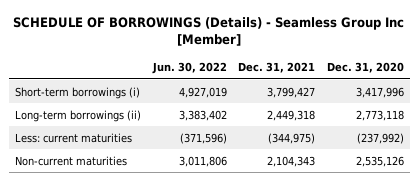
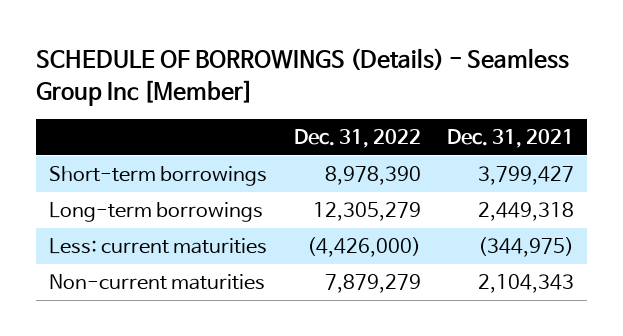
[151,62,227,75] Jun. 30, 2022 -> none
[326,62,404,74] Dec. 31, 2020 -> none
none -> [293,129,421,149] Dec. 31, 2022
[15,86,141,99] Short-term borrowings (i) -> [49,166,268,187] Short-term borrowings
[15,109,142,122] Long-term borrowings (ii) -> [49,202,264,223] Long-term borrowings

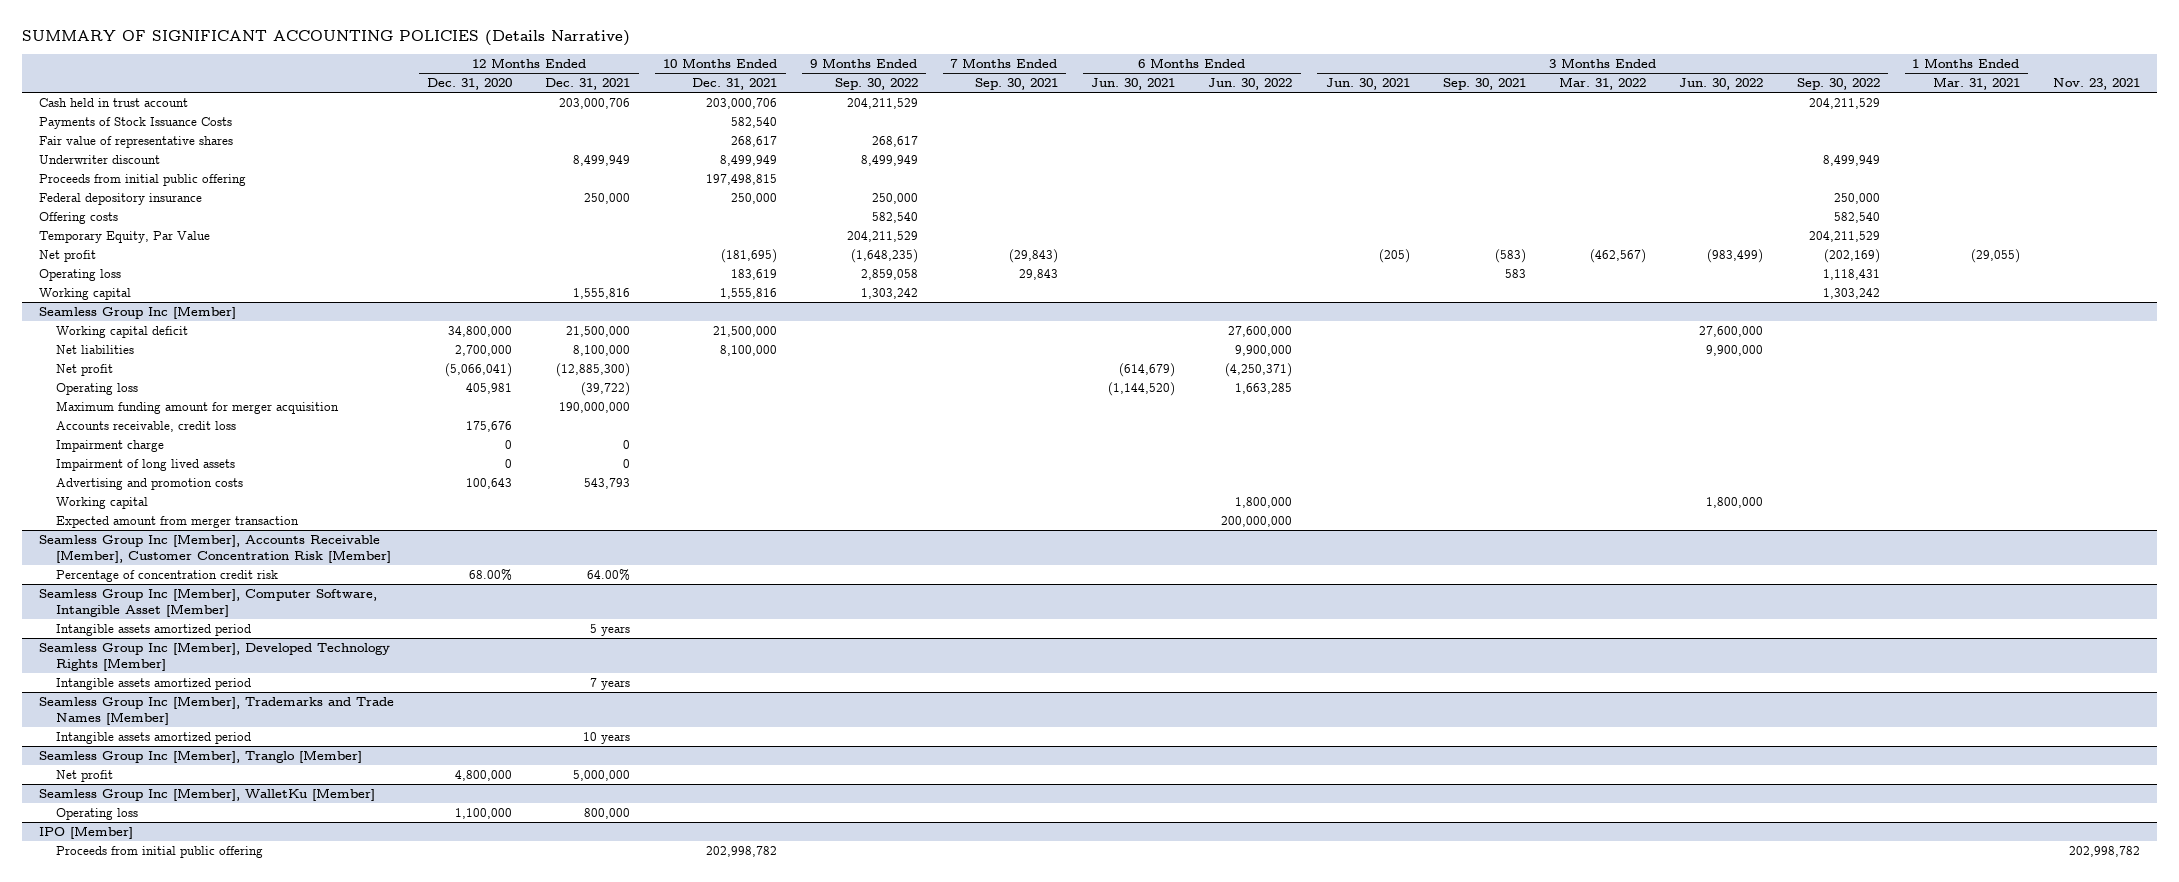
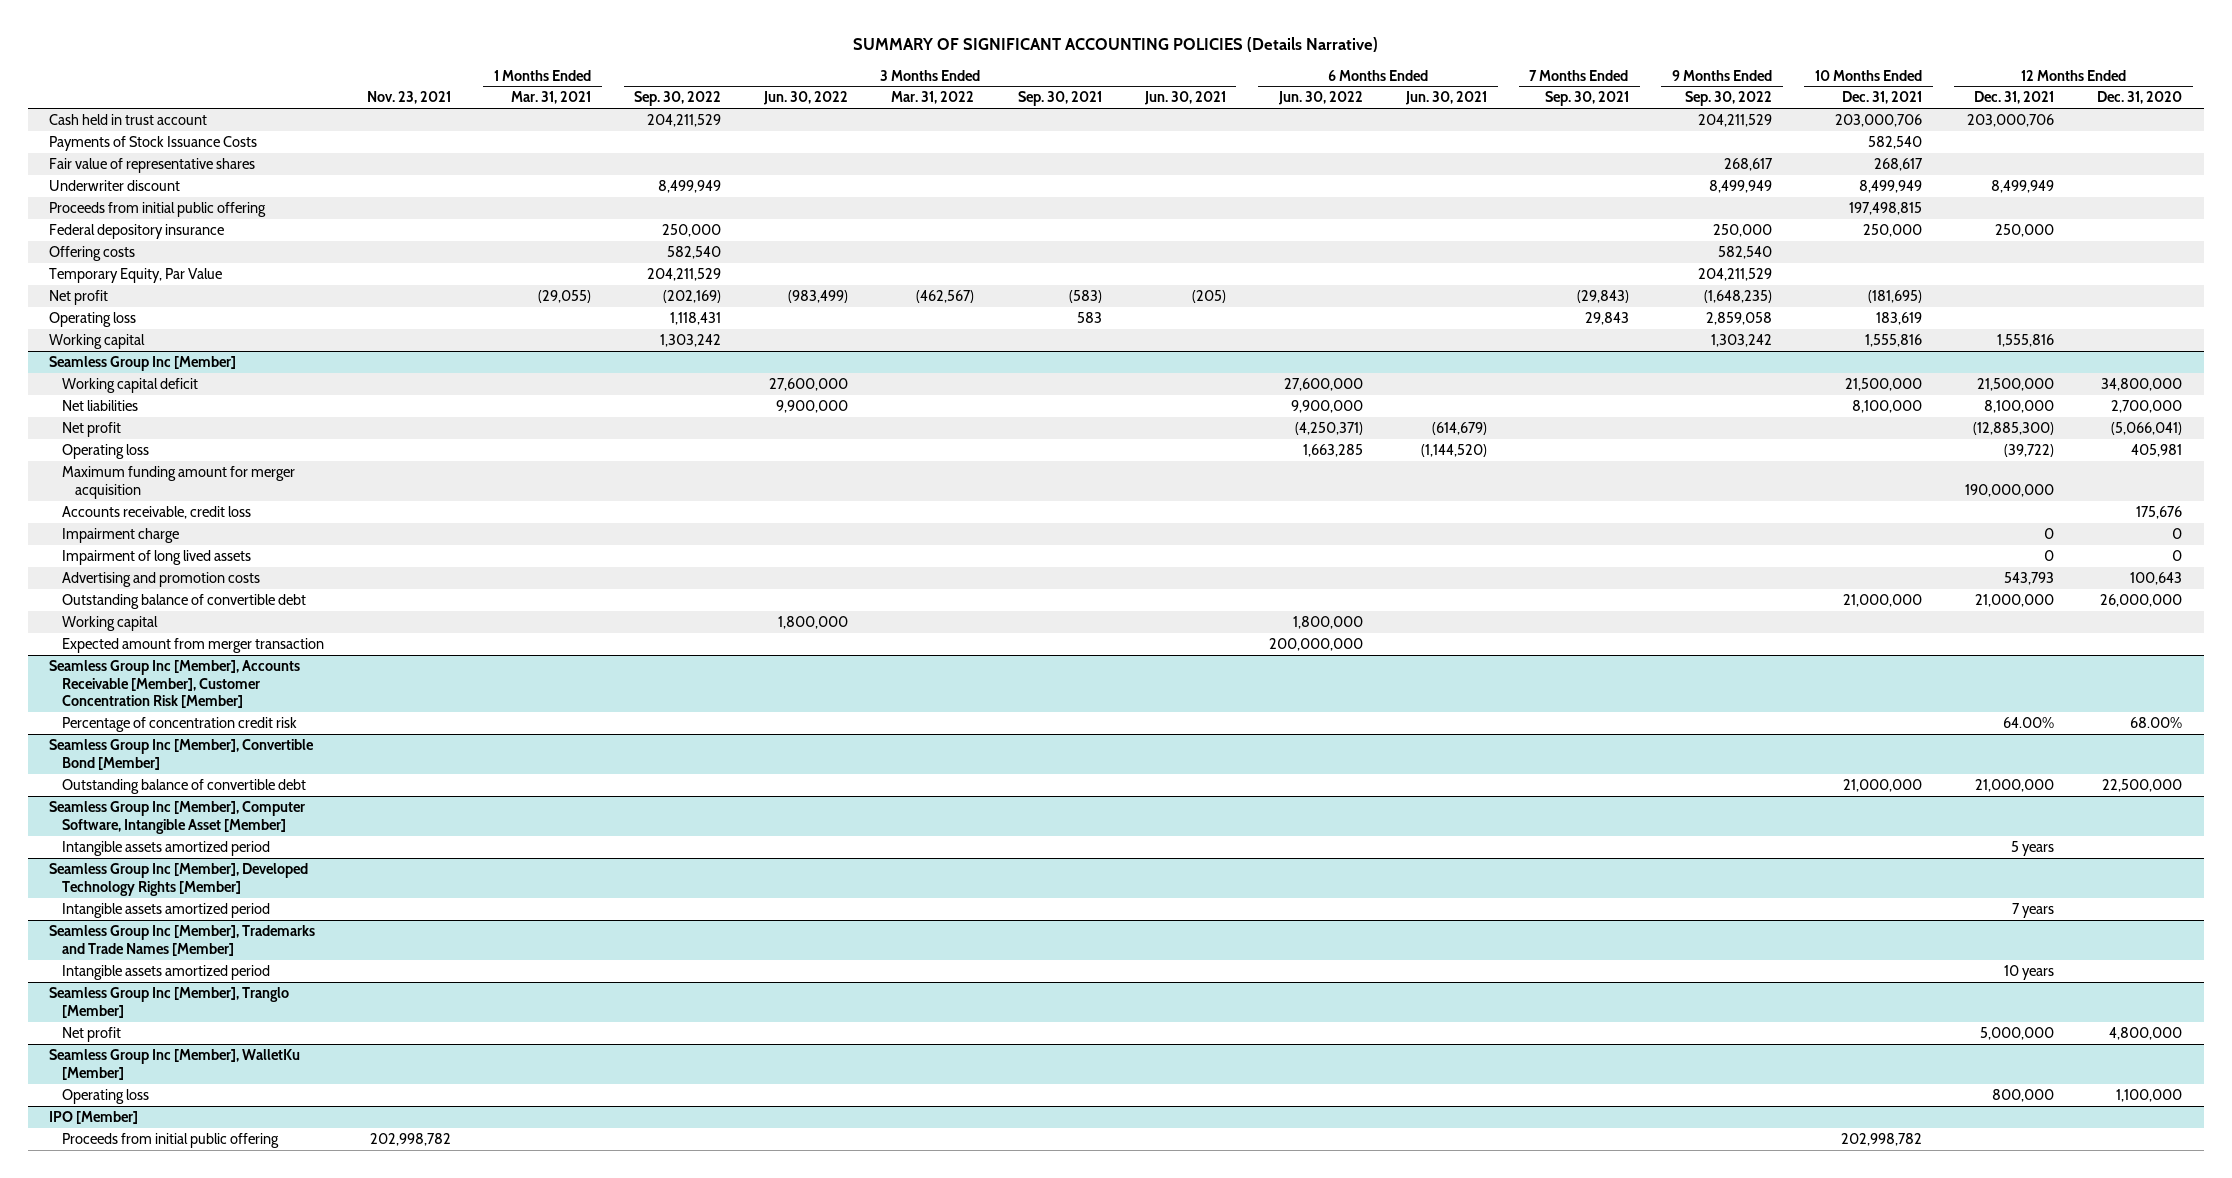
none -> [62,593,307,609] Outstanding balance of convertible debt
none -> [49,738,315,770] Seamless Group Inc [Member], Convertible Bond [Member]
none -> [62,778,307,794] Outstanding balance of convertible debt

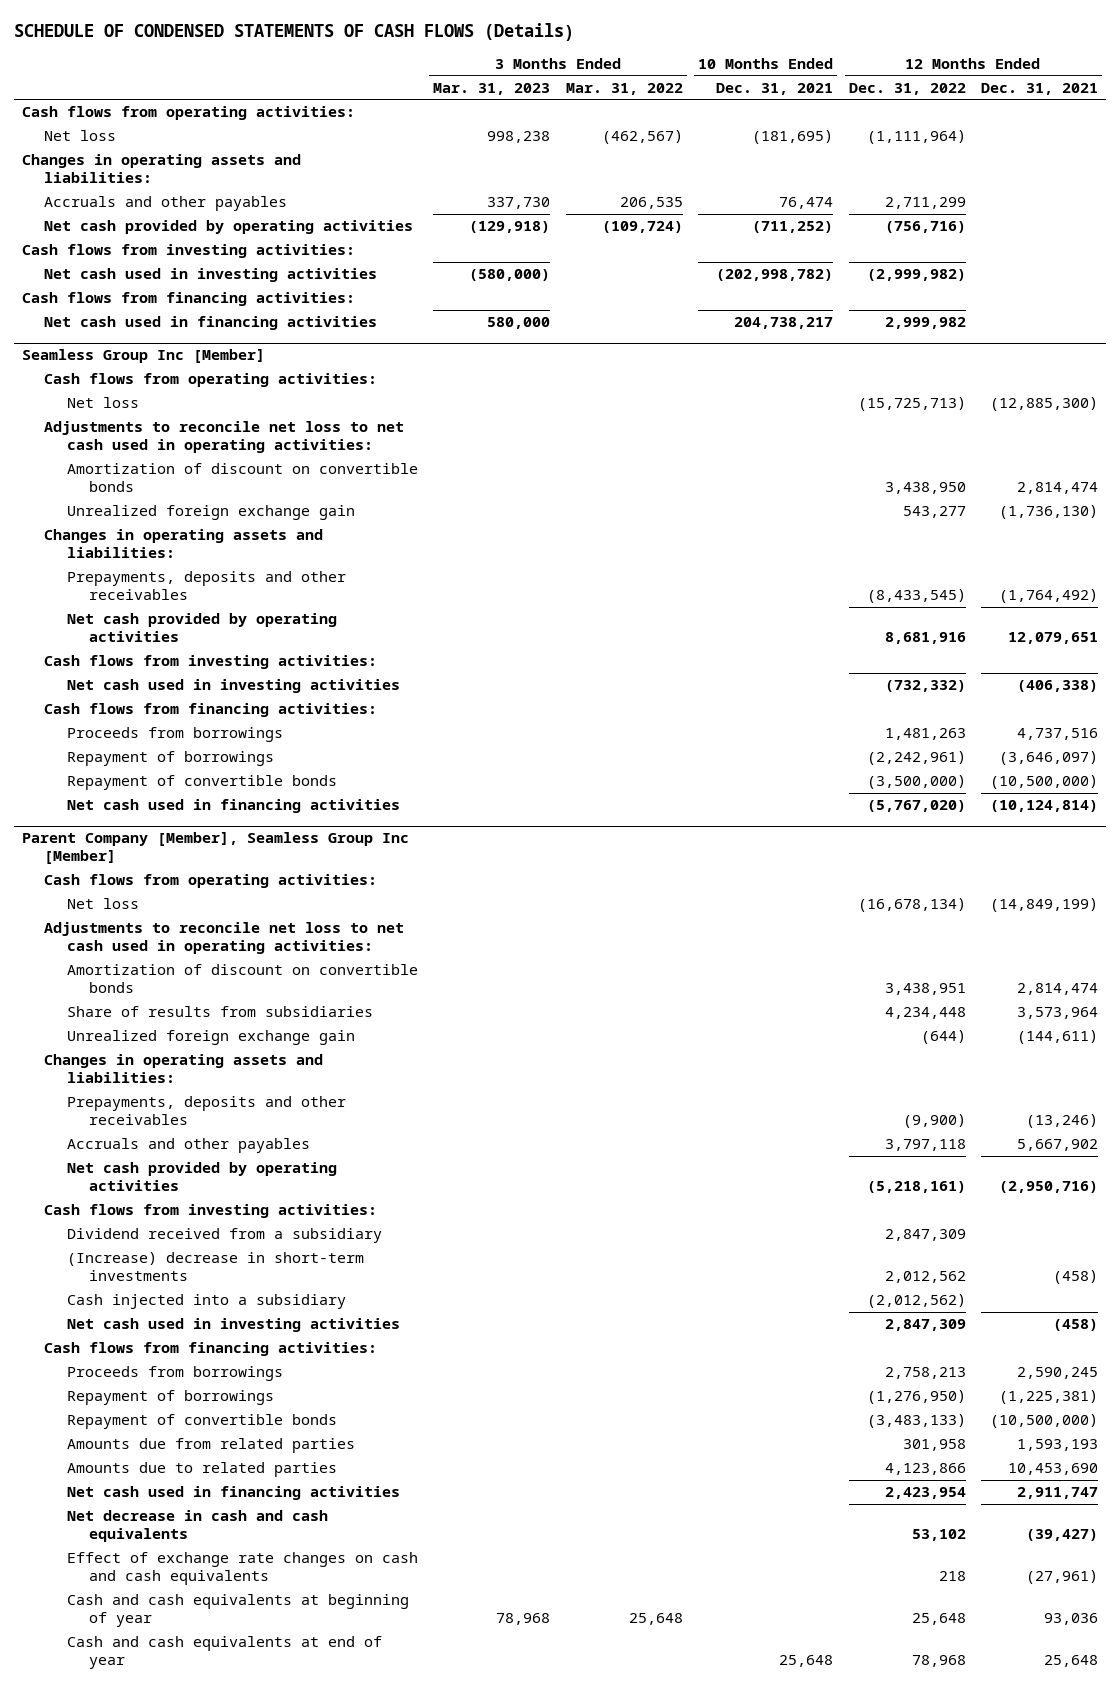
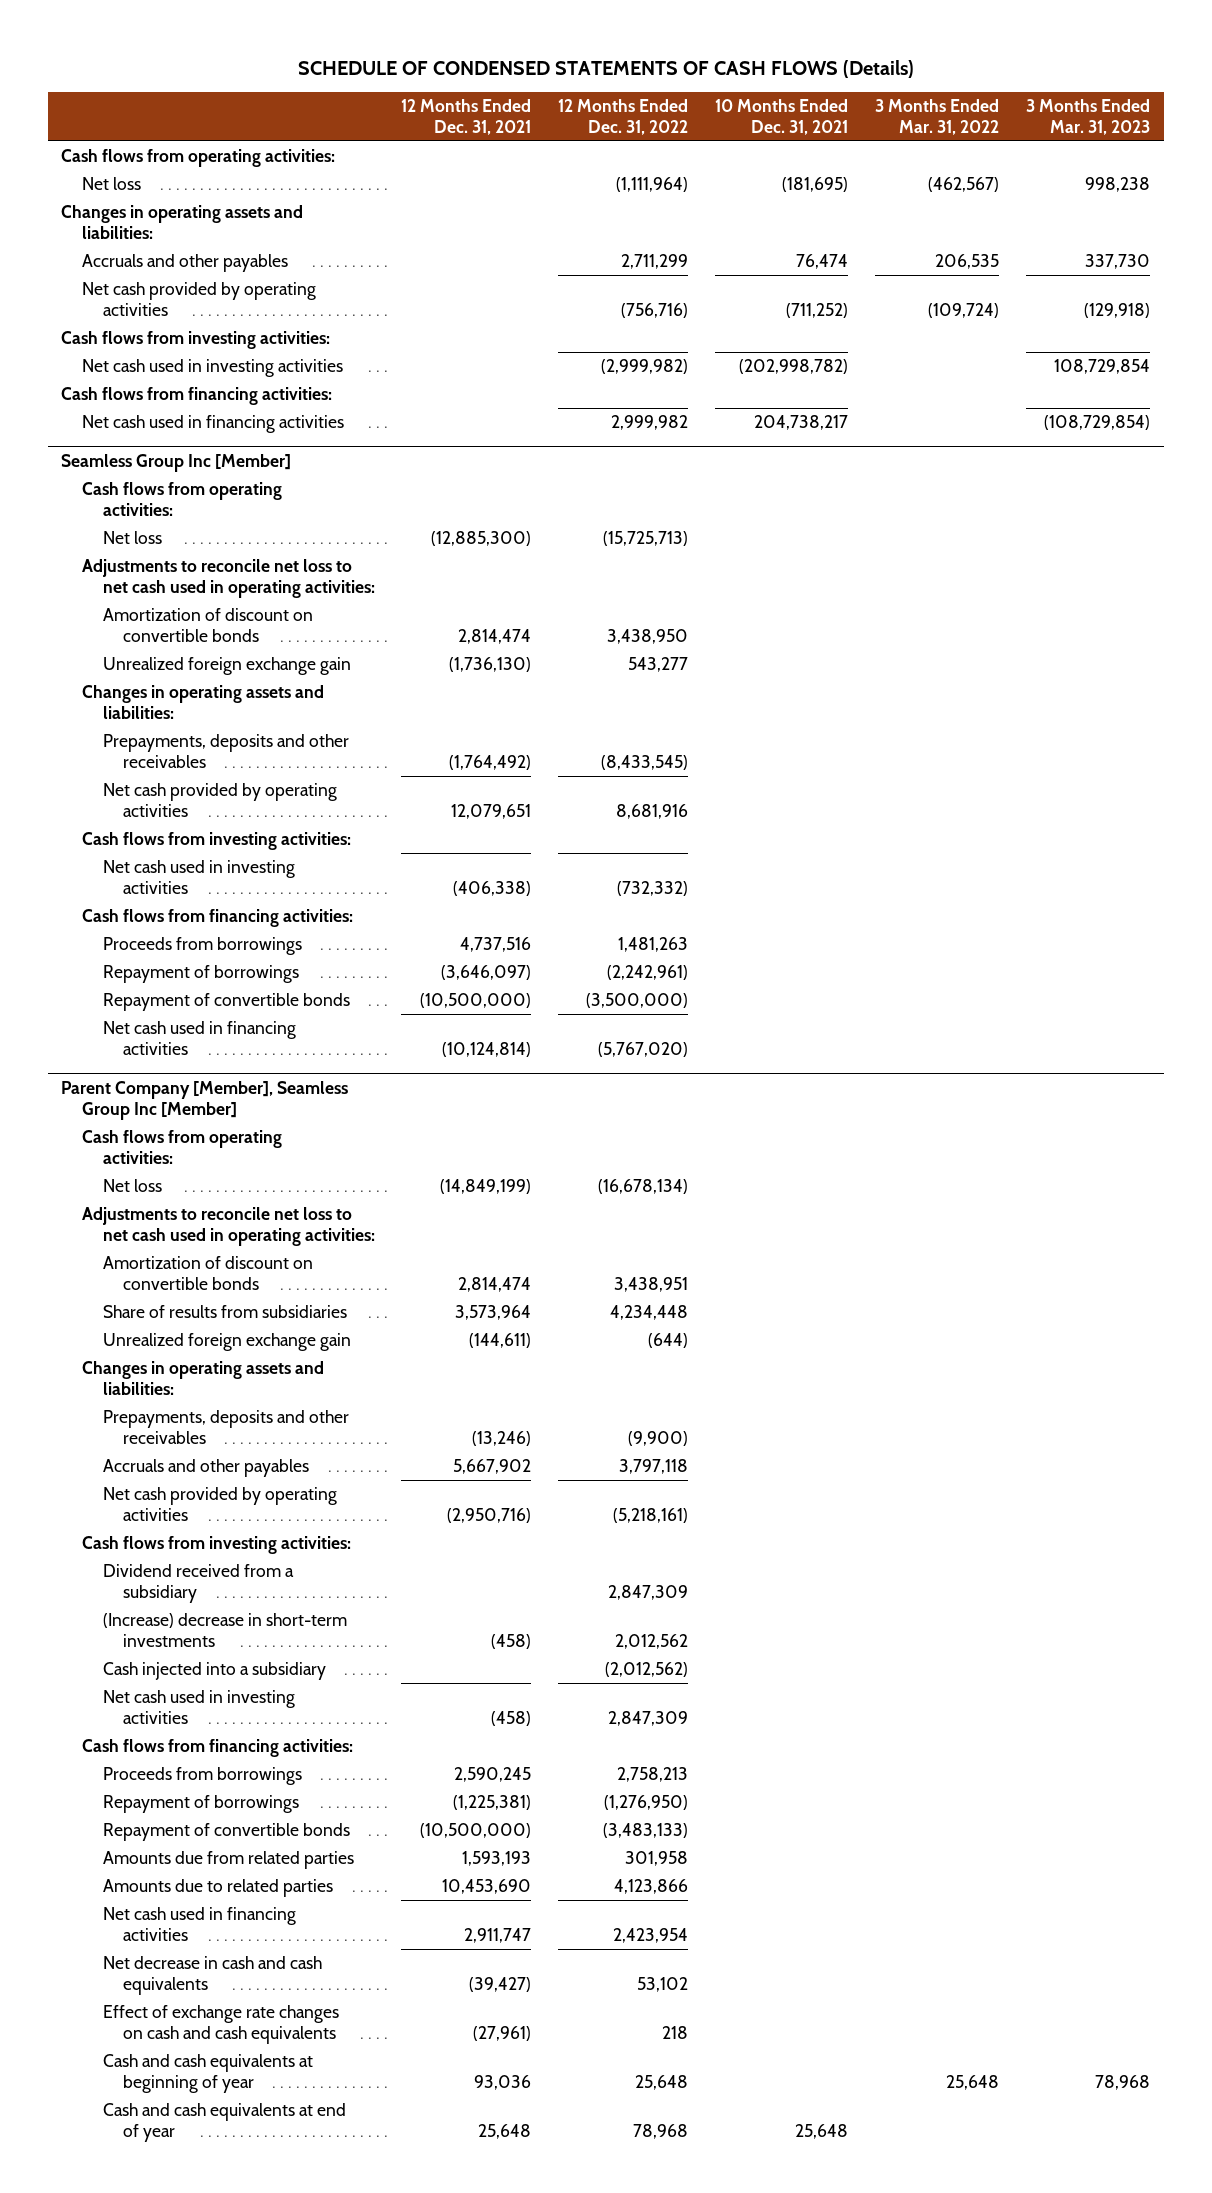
[469,269,551,282] (580,000) -> [1054,359,1151,375] 108,729,854
[487,317,551,330] 580,000 -> [1044,415,1151,431] (108,729,854)

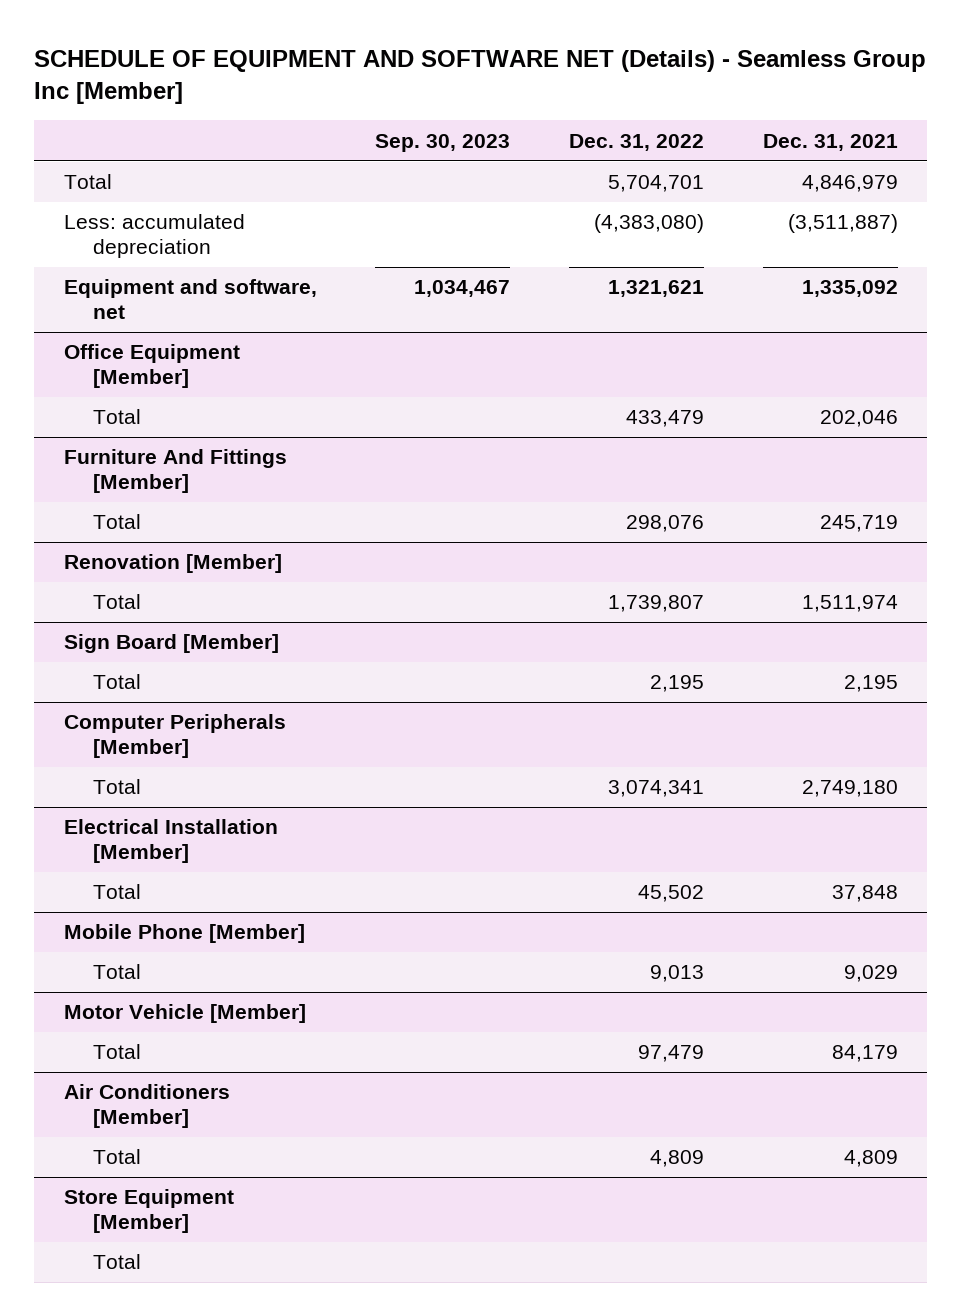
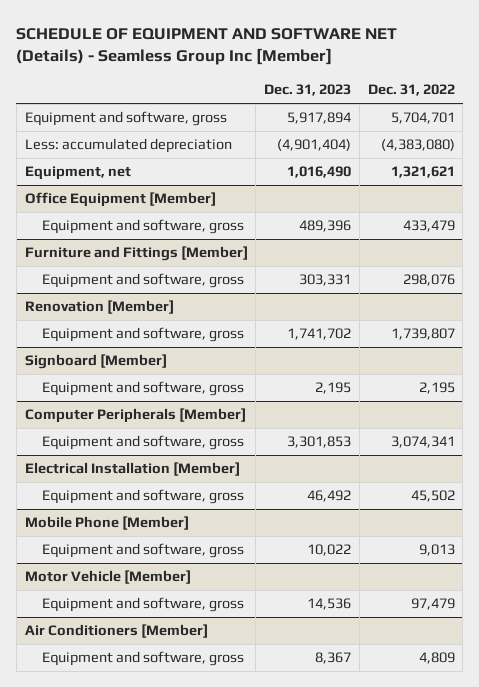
[375,133,511,152] Sep. 30, 2023 -> none
[762,133,898,151] Dec. 31, 2021 -> none
none -> [264,84,352,97] Dec. 31, 2023
[63,174,112,190] Total -> [24,111,227,127] Equipment and software, gross
[63,279,317,320] Equipment and software, net -> [24,166,131,181] Equipment, net
[92,409,141,425] Total -> [42,219,245,235] Equipment and software, gross
[63,449,287,494] Furniture And Fittings [Member] -> [24,246,248,262] Furniture and Fittings [Member]
[92,514,141,530] Total -> [42,273,245,289] Equipment and software, gross
[92,594,141,610] Total -> [42,327,245,343] Equipment and software, gross
[63,634,279,654] Sign Board [Member] -> [24,354,167,370] Signboard [Member]
[92,674,141,690] Total -> [42,381,245,397] Equipment and software, gross
[92,779,141,795] Total -> [42,435,245,451] Equipment and software, gross
[92,884,141,900] Total -> [42,489,245,505] Equipment and software, gross
[92,964,141,980] Total -> [42,543,245,559] Equipment and software, gross
[92,1044,141,1060] Total -> [42,597,245,613] Equipment and software, gross
[63,1189,234,1234] Store Equipment [Member] -> none
[92,1254,141,1270] Total -> none
[92,1149,141,1165] Total -> [42,651,245,667] Equipment and software, gross

